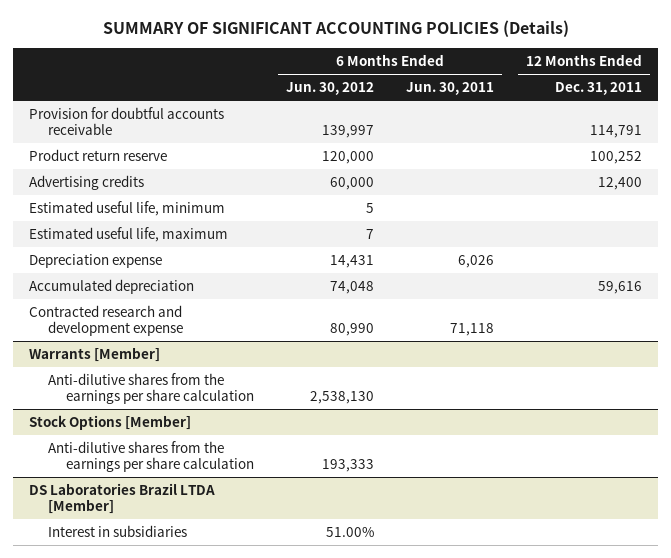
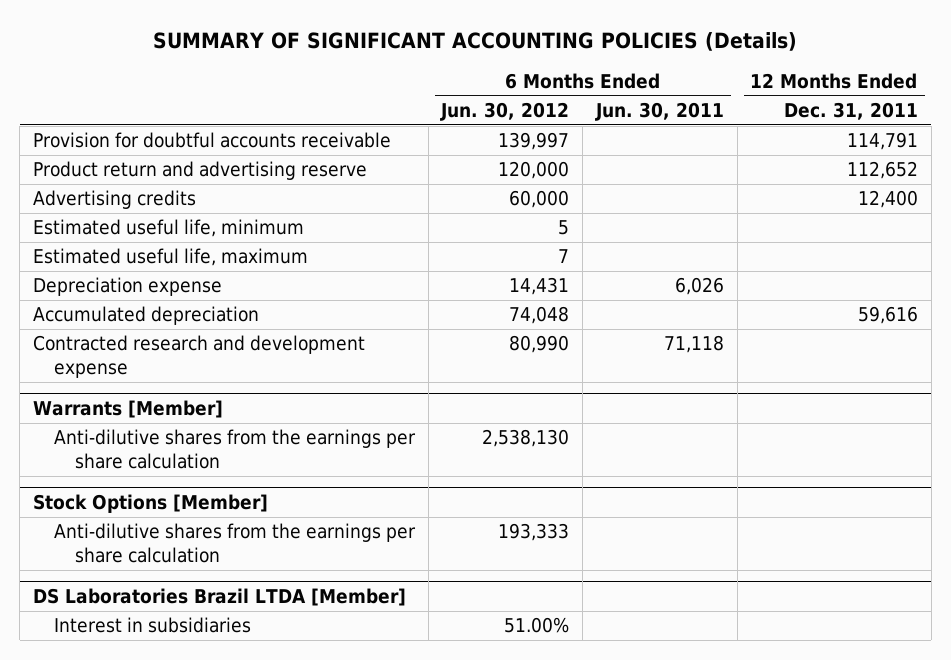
[29,149,168,162] Product return reserve -> [32,161,367,181] Product return and advertising reserve
[590,151,643,165] 100,252 -> [846,161,918,180] 112,652

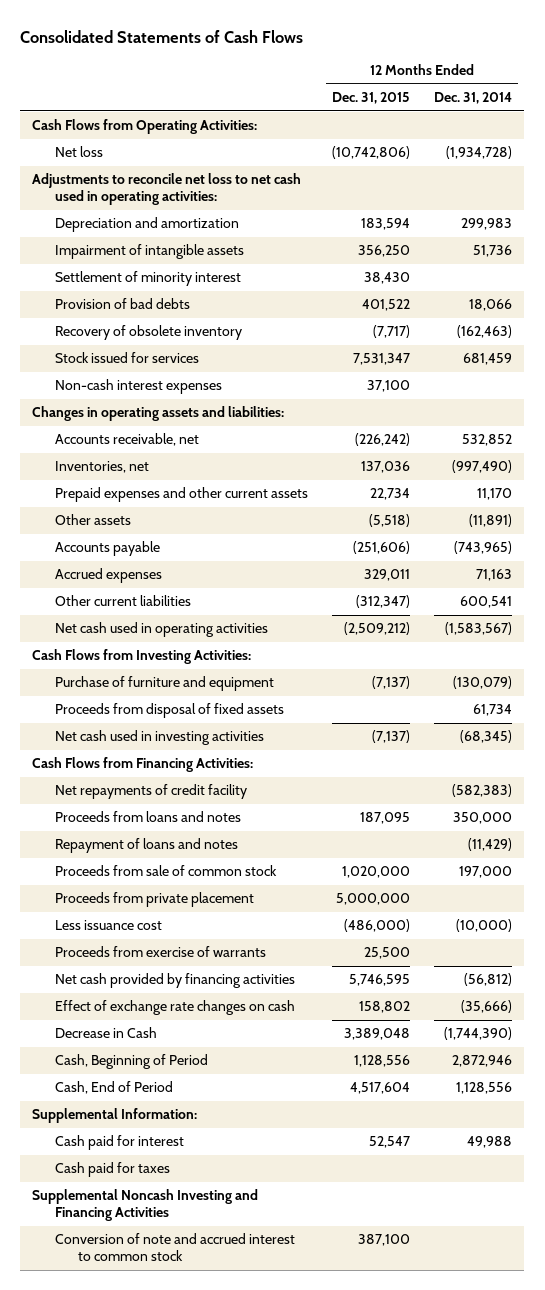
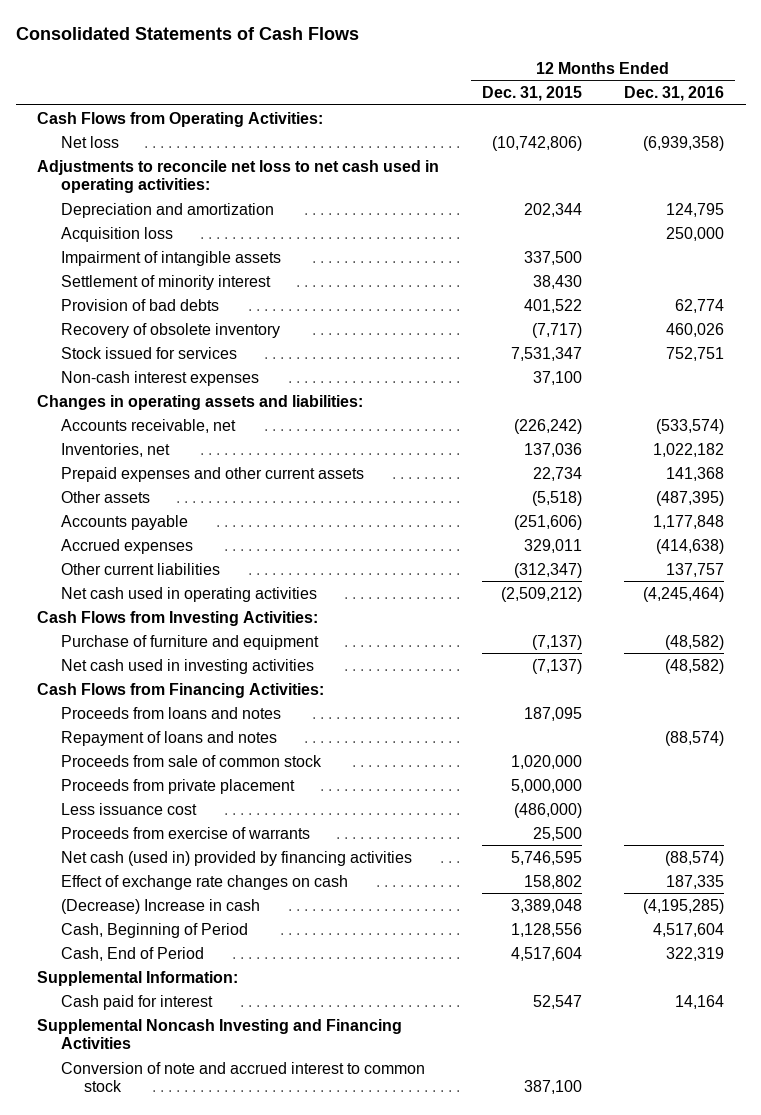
[434,92,513,105] Dec. 31, 2014 -> none
none -> [624,86,725,102] Dec. 31, 2016
[361,218,411,231] 183,594 -> [523,202,582,217] 202,344
none -> [60,226,173,242] Acquisition loss
[358,245,411,258] 356,250 -> [523,250,582,265] 337,500
[55,703,285,719] Proceeds from disposal of fixed assets -> none
[55,784,248,800] Net repayments of credit facility -> none
[55,973,296,989] Net cash provided by financing activities -> [60,850,412,866] Net cash (used in) provided by financing activities
[55,1027,158,1039] Decrease in Cash -> [60,898,260,914] (Decrease) Increase in cash
[55,1162,171,1178] Cash paid for taxes -> none

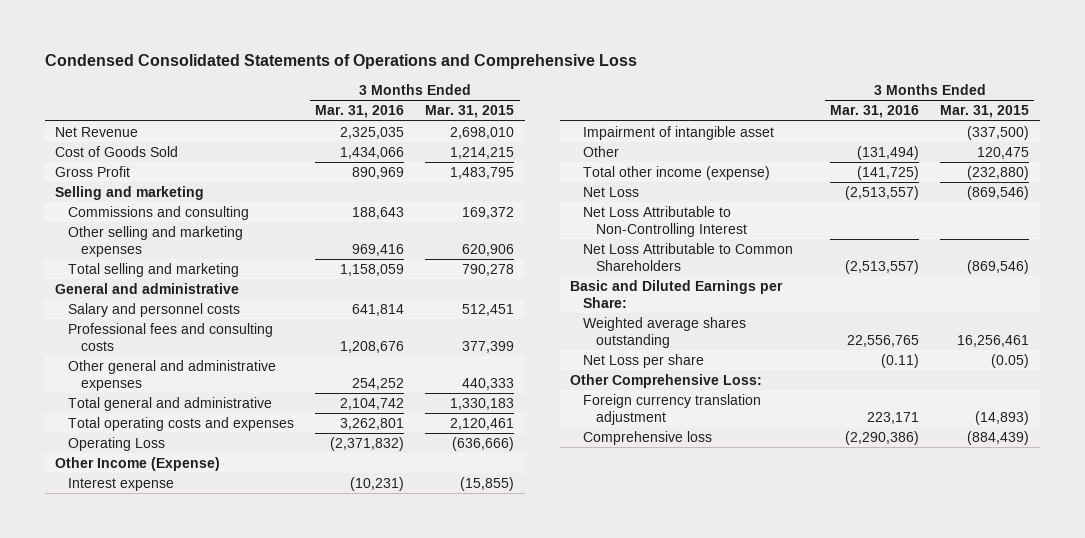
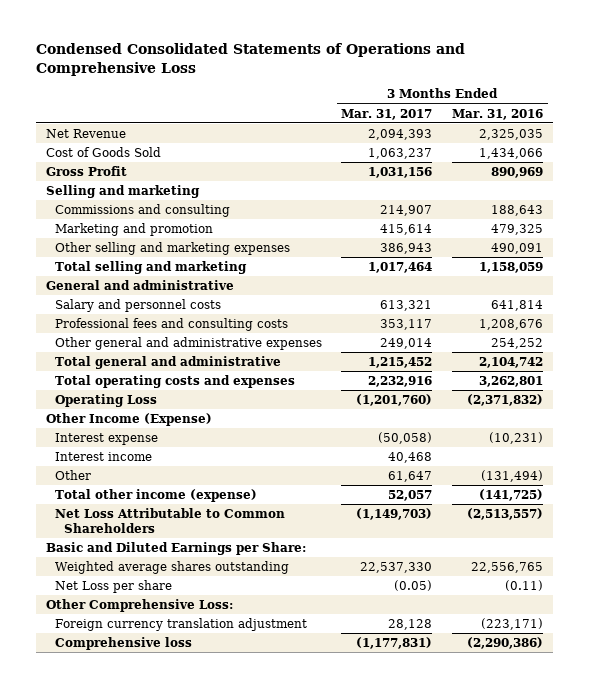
[425,105,515,119] Mar. 31, 2015 -> none
none -> [341,108,433,120] Mar. 31, 2017
none -> [54,222,213,236] Marketing and promotion
[352,243,405,256] 969,416 -> [491,242,544,254] 490,091
[582,125,774,140] Impairment of intangible asset -> none
none -> [54,451,152,461] Interest income
[582,186,639,197] Net Loss -> none
[582,205,747,237] Net Loss Attributable to Non-Controlling Interest -> none
[867,411,920,424] 223,171 -> [481,617,544,630] (223,171)

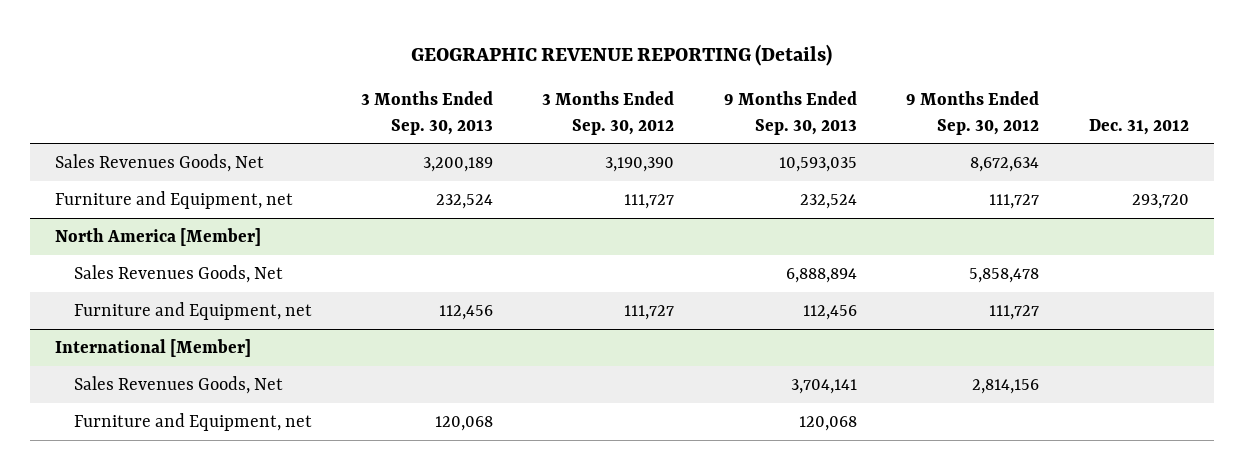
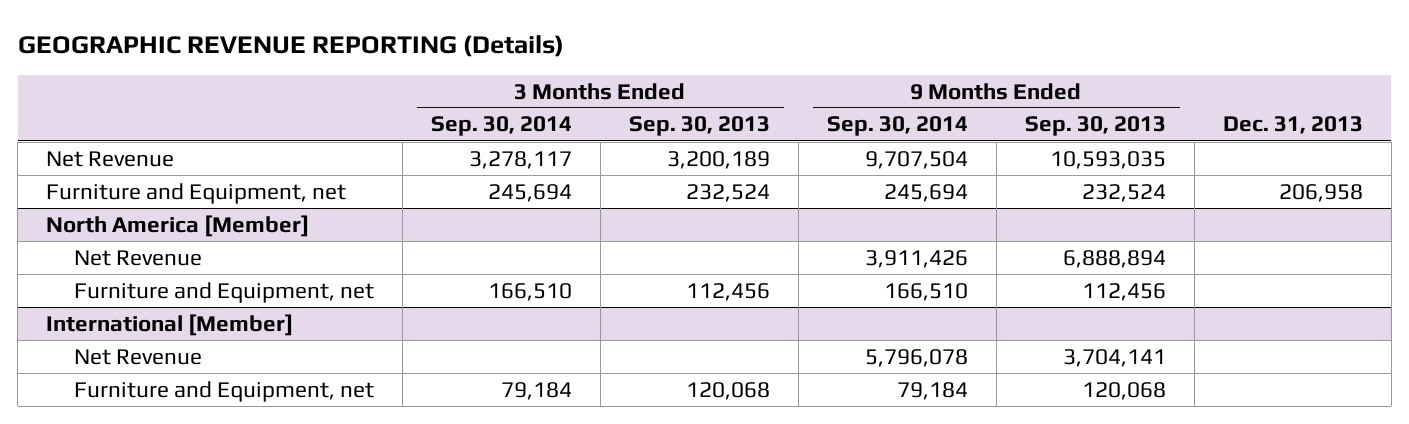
[542,91,675,135] 3 Months Ended Sep. 30, 2012 -> none
[906,91,1040,135] 9 Months Ended Sep. 30, 2012 -> none
[1088,118,1189,135] Dec. 31, 2012 -> none
none -> [430,116,572,137] Sep. 30, 2014
none -> [826,116,968,137] Sep. 30, 2014
none -> [1222,116,1363,135] Dec. 31, 2013
[54,154,264,173] Sales Revenues Goods, Net -> [46,150,175,167] Net Revenue
[73,265,283,284] Sales Revenues Goods, Net -> [74,249,203,266] Net Revenue
[73,376,283,395] Sales Revenues Goods, Net -> [74,348,203,365] Net Revenue

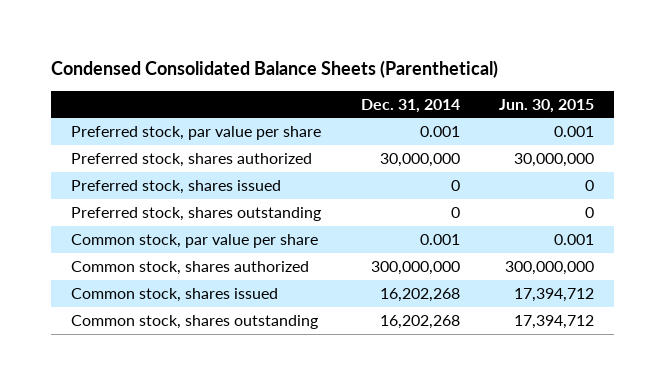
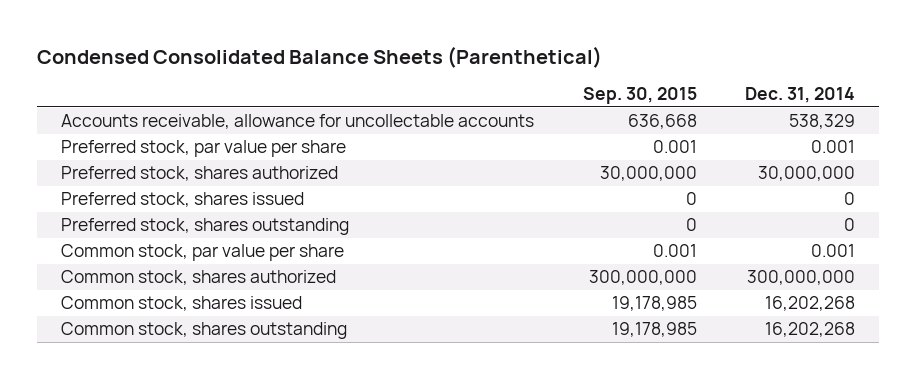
[499,98,595,113] Jun. 30, 2015 -> none
none -> [582,87,697,105] Sep. 30, 2015
none -> [61,114,535,130] Accounts receivable, allowance for uncollectable accounts

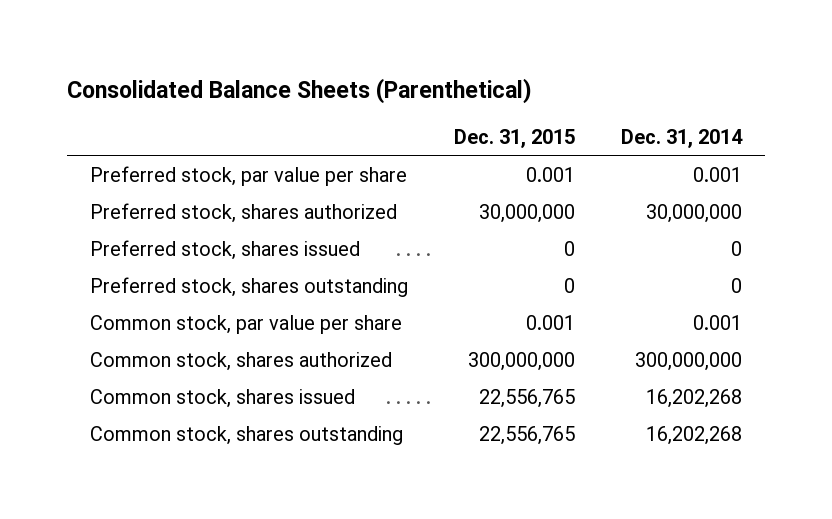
[36,45,602,68] Condensed Consolidated Balance Sheets (Parenthetical) -> [66,77,532,104] Consolidated Balance Sheets (Parenthetical)
[582,87,697,105] Sep. 30, 2015 -> none
none -> [453,128,575,148] Dec. 31, 2015
[61,114,535,130] Accounts receivable, allowance for uncollectable accounts -> none

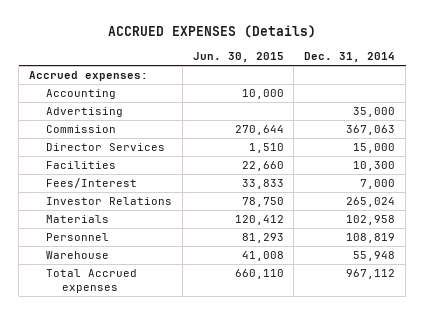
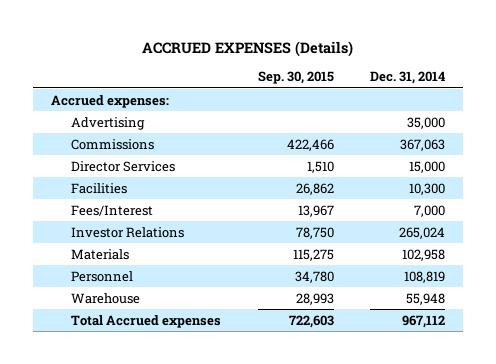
[192,52,284,63] Jun. 30, 2015 -> none
none -> [257,71,334,85] Sep. 30, 2015
[45,89,116,100] Accounting -> none
[45,125,116,134] Commission -> [71,138,155,150] Commissions

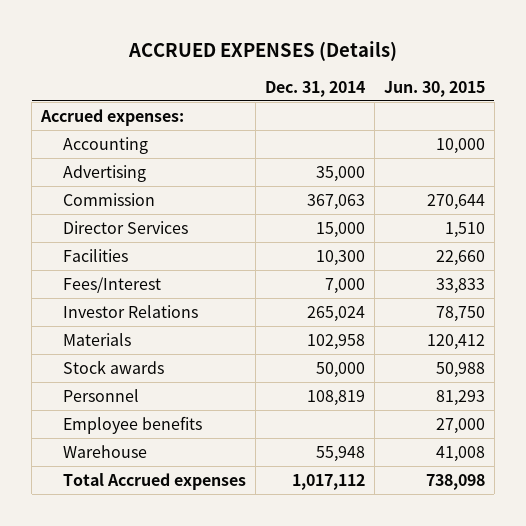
[257,71,334,85] Sep. 30, 2015 -> none
none -> [383,80,485,97] Jun. 30, 2015
none -> [62,136,148,154] Accounting
[71,138,155,150] Commissions -> [62,192,155,206] Commission
none -> [62,359,164,374] Stock awards
none -> [62,415,202,434] Employee benefits
[401,314,445,328] 967,112 -> [291,473,365,490] 1,017,112

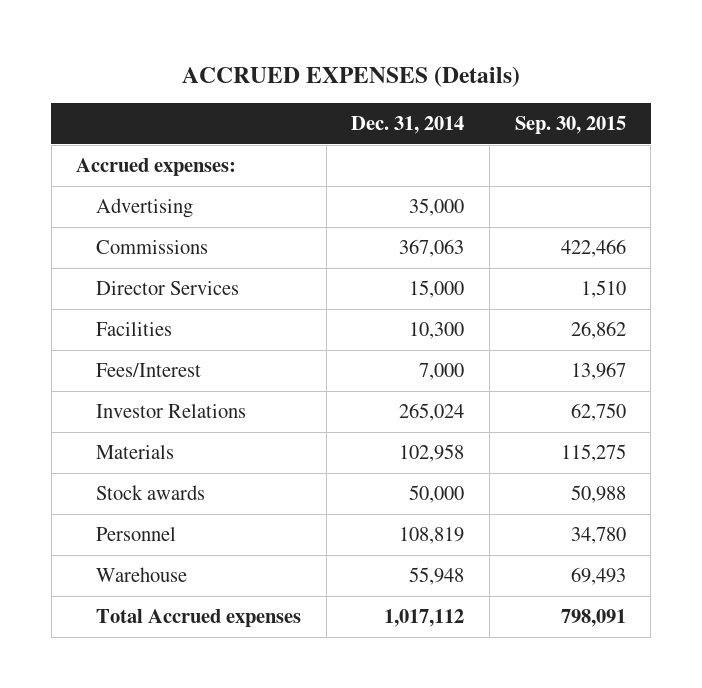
[383,80,485,97] Jun. 30, 2015 -> none
none -> [514,116,626,135] Sep. 30, 2015
[62,136,148,154] Accounting -> none
[62,192,155,206] Commission -> [96,240,209,255] Commissions
[62,415,202,434] Employee benefits -> none

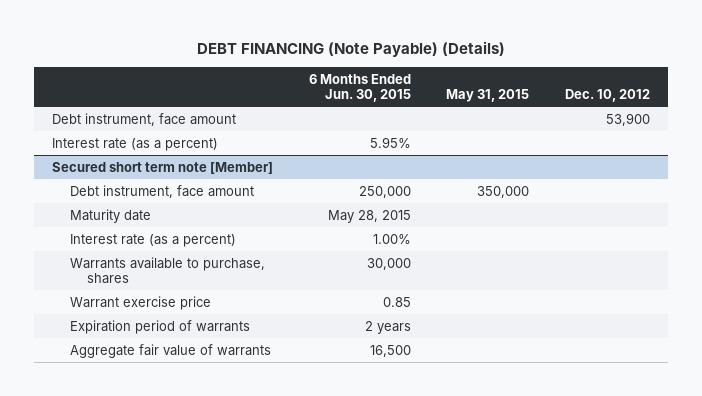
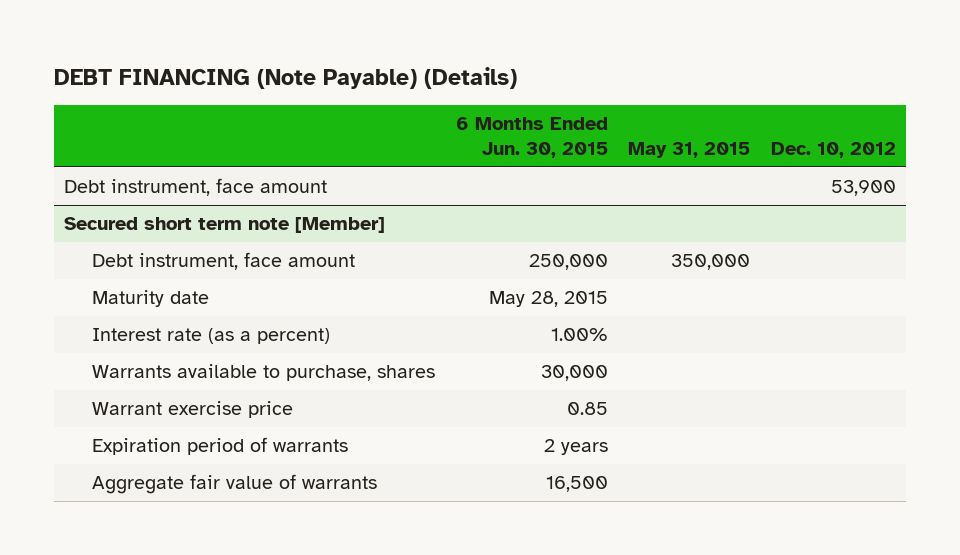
[51,137,218,151] Interest rate (as a percent) -> none

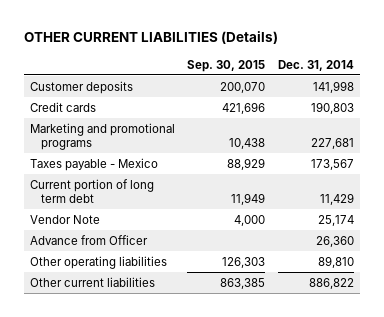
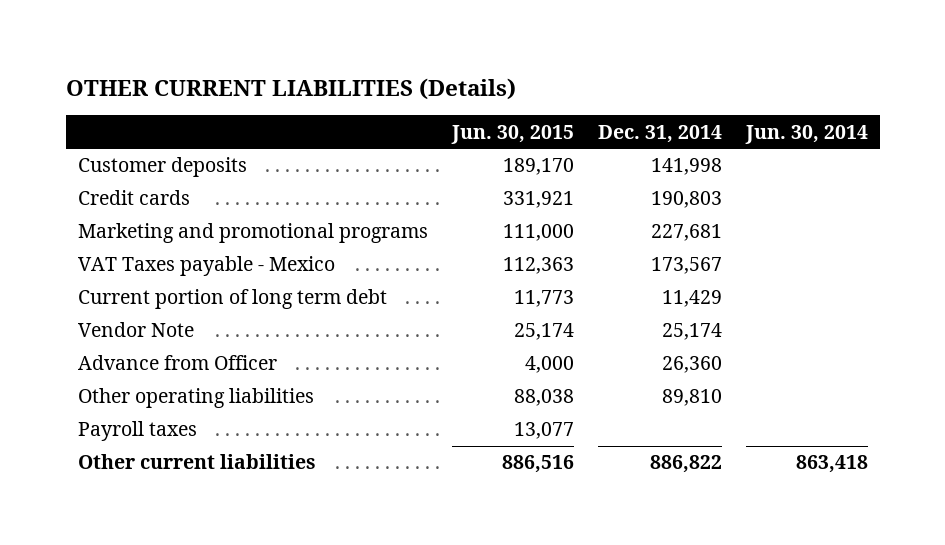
[187,59,266,72] Sep. 30, 2015 -> none
none -> [450,124,574,144] Jun. 30, 2015
none -> [744,124,868,144] Jun. 30, 2014
[30,157,159,171] Taxes payable - Mexico -> [77,256,335,277] VAT Taxes payable - Mexico
none -> [77,421,197,442] Payroll taxes

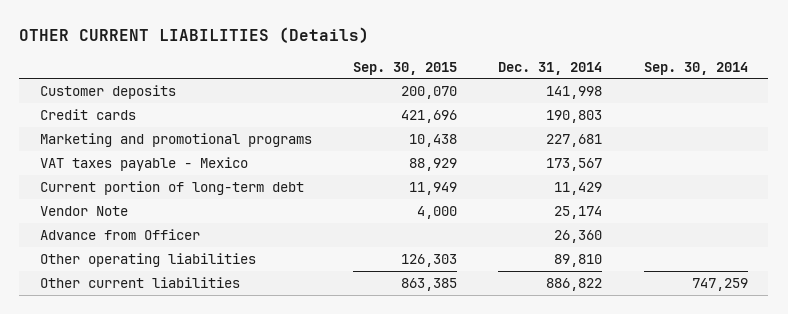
[450,124,574,144] Jun. 30, 2015 -> none
[744,124,868,144] Jun. 30, 2014 -> none
none -> [353,61,458,75] Sep. 30, 2015
none -> [643,61,748,75] Sep. 30, 2014
[77,256,335,277] VAT Taxes payable - Mexico -> [39,156,248,171] VAT taxes payable - Mexico
[77,289,387,310] Current portion of long term debt -> [39,180,304,195] Current portion of long-term debt
[77,421,197,442] Payroll taxes -> none

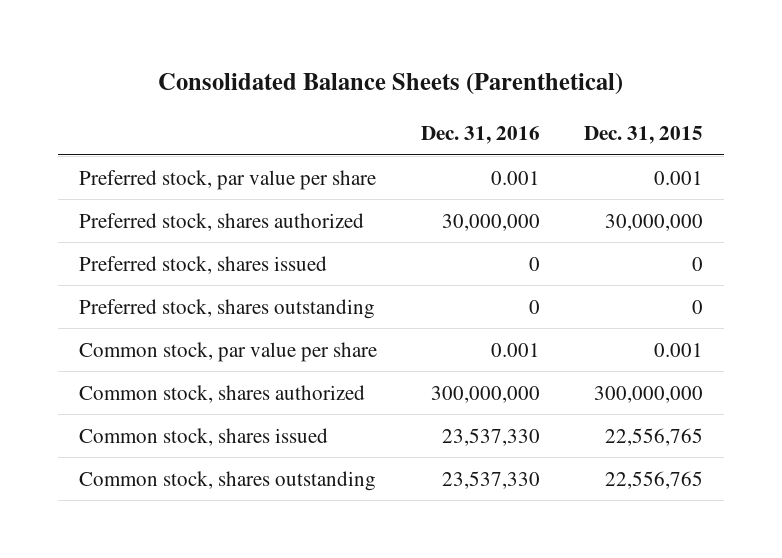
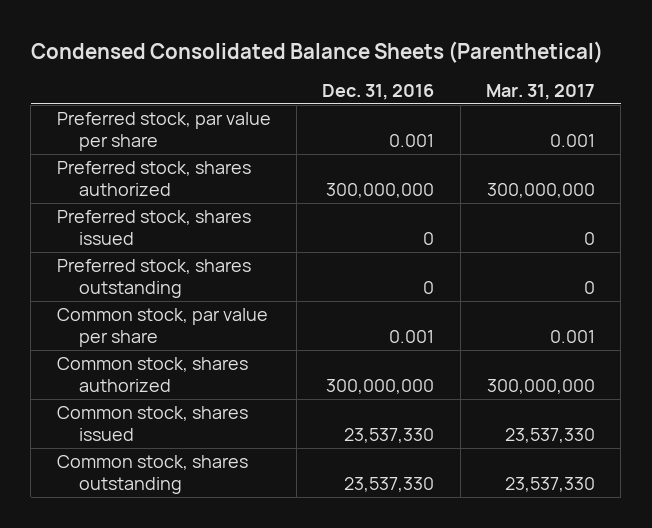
[157,73,623,96] Consolidated Balance Sheets (Parenthetical) -> [30,40,603,63] Condensed Consolidated Balance Sheets (Parenthetical)
[583,126,703,145] Dec. 31, 2015 -> none
none -> [485,83,595,100] Mar. 31, 2017
[441,213,540,231] 30,000,000 -> [326,183,435,199] 300,000,000

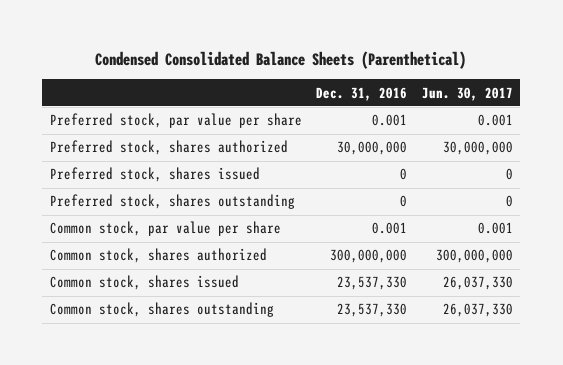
[485,83,595,100] Mar. 31, 2017 -> none
none -> [422,86,514,101] Jun. 30, 2017
[326,183,435,199] 300,000,000 -> [337,141,408,156] 30,000,000

